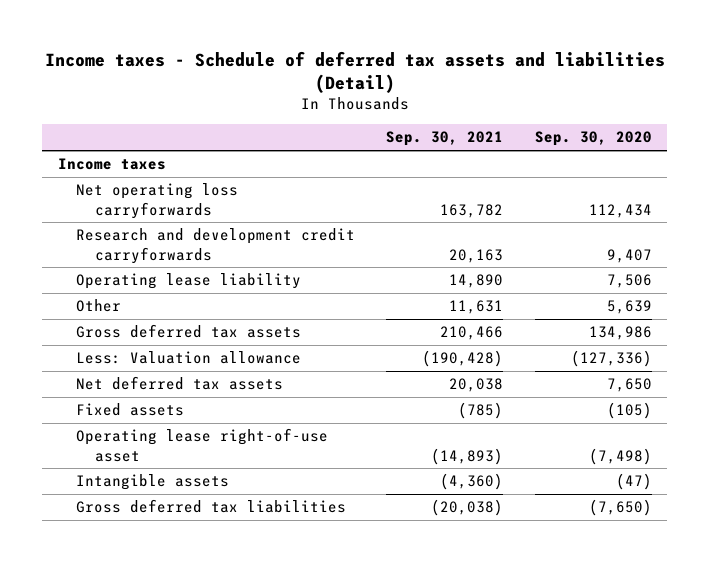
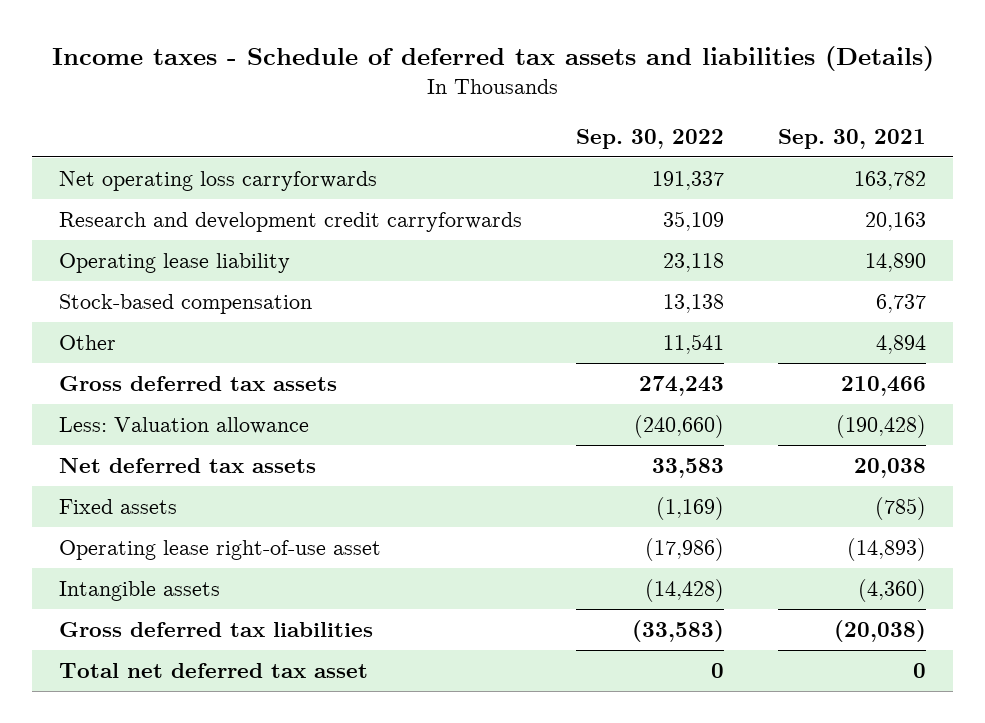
[44,50,665,93] Income taxes - Schedule of deferred tax assets and liabilities (Detail) -> [51,46,934,72] Income taxes - Schedule of deferred tax assets and liabilities (Details)
[534,131,652,147] Sep. 30, 2020 -> none
none -> [576,128,725,149] Sep. 30, 2022
[57,158,166,171] Income taxes -> none
none -> [58,293,312,314] Stock-based compensation
[449,300,504,315] 11,631 -> [876,334,927,354] 4,894
none -> [58,662,368,678] Total net deferred tax asset

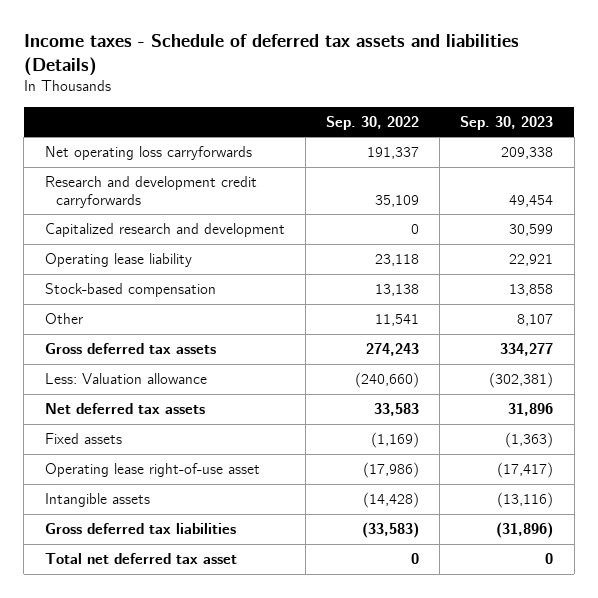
[778,128,927,149] Sep. 30, 2021 -> none
none -> [460,115,554,130] Sep. 30, 2023
none -> [44,223,285,238] Capitalized research and development

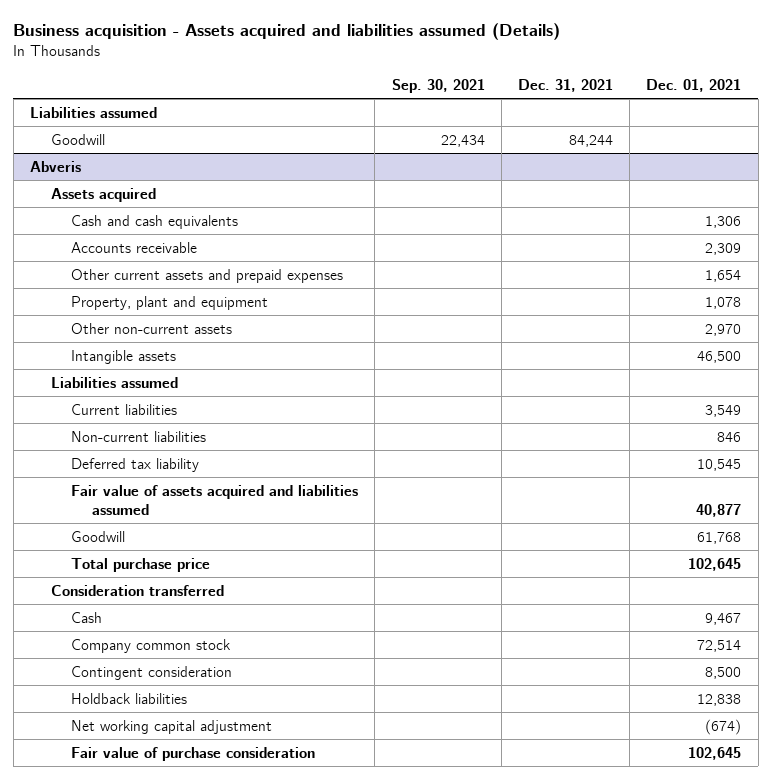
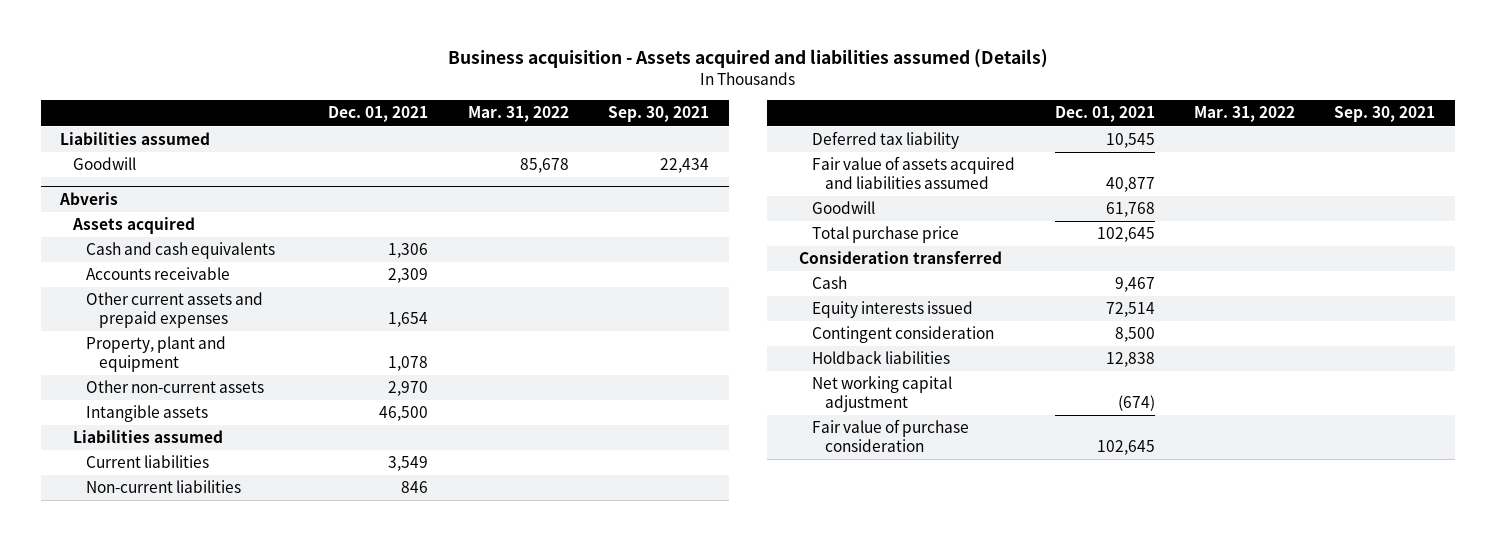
[517,78,613,92] Dec. 31, 2021 -> none
none -> [467,106,569,123] Mar. 31, 2022
[71,638,232,653] Company common stock -> [812,301,974,319] Equity interests issued

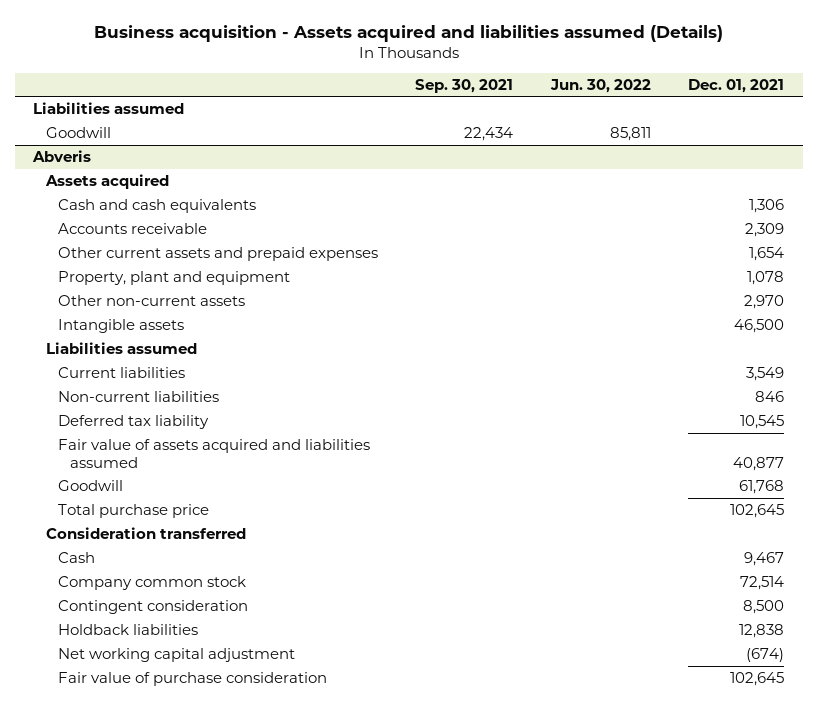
[467,106,569,123] Mar. 31, 2022 -> none
none -> [549,78,651,93] Jun. 30, 2022
[812,301,974,319] Equity interests issued -> [57,576,246,591] Company common stock

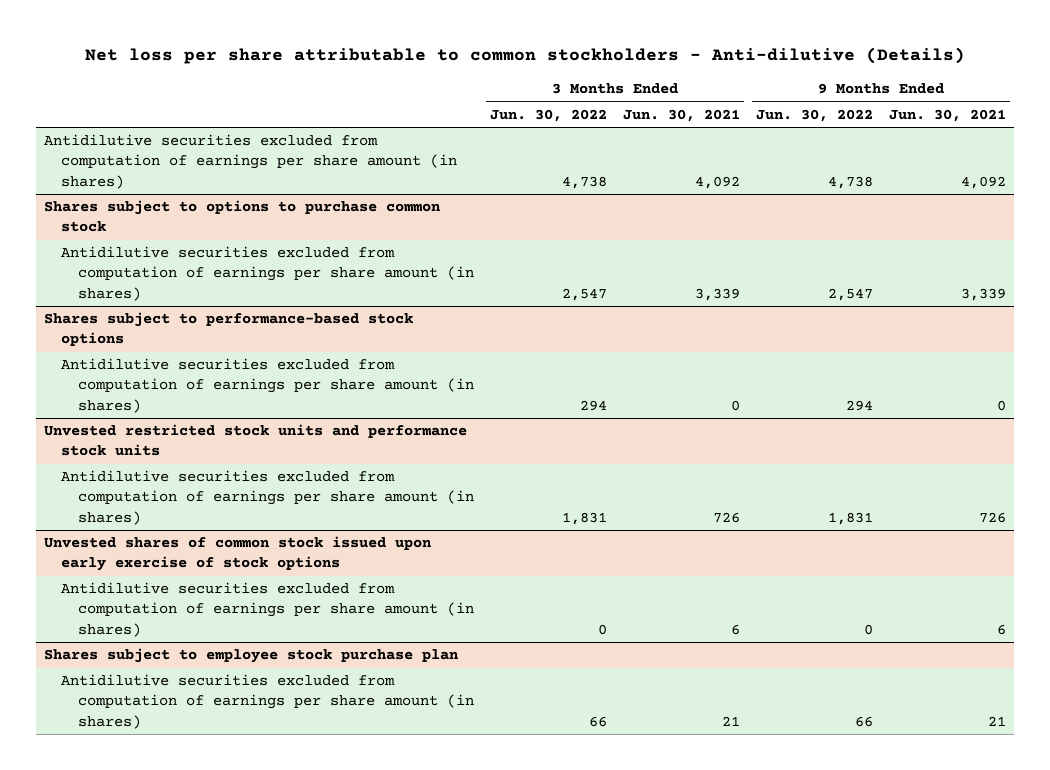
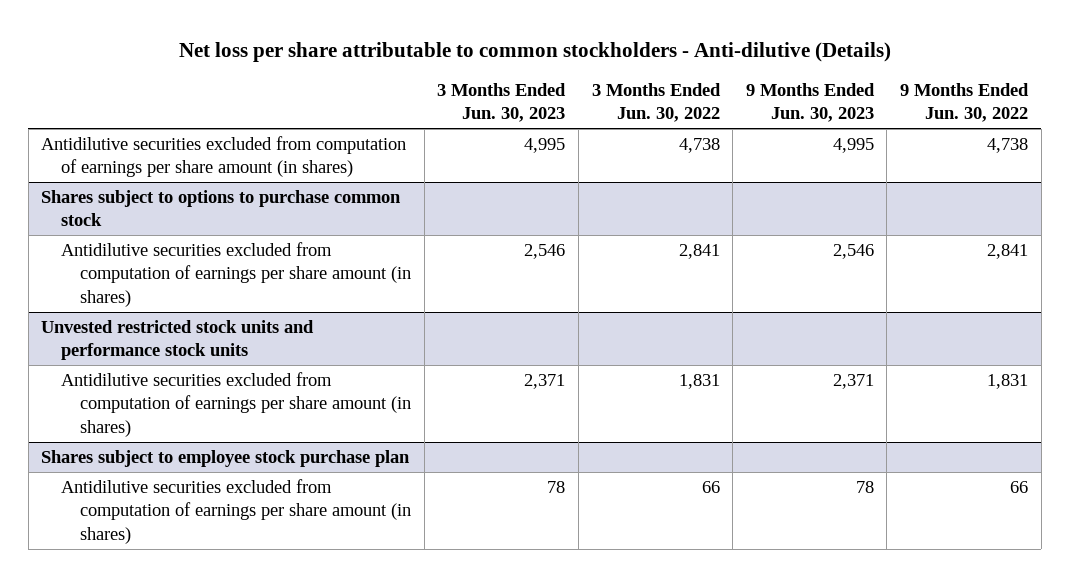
[623,108,741,122] Jun. 30, 2021 -> none
[889,108,1007,122] Jun. 30, 2021 -> none
none -> [437,82,567,123] 3 Months Ended Jun. 30, 2023
none -> [745,82,875,123] 9 Months Ended Jun. 30, 2023
[44,312,414,347] Shares subject to performance-based stock options -> none
[61,358,474,413] Antidilutive securities excluded from computation of earnings per share amount (in shares) -> none
[562,287,608,301] 2,547 -> [678,243,720,259] 2,841
[828,287,874,301] 2,547 -> [986,243,1028,259] 2,841
[44,536,433,572] Unvested shares of common stock issued upon early exercise of stock options -> none
[61,582,474,637] Antidilutive securities excluded from computation of earnings per share amount (in shares) -> none

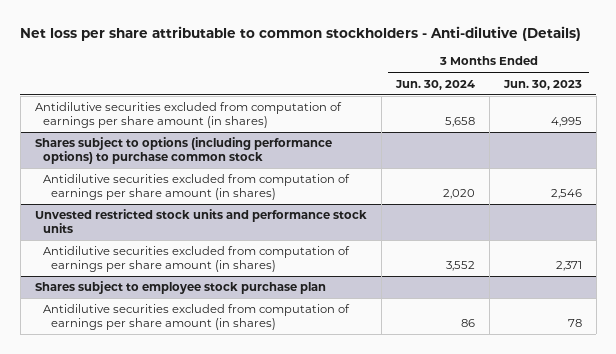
[591,82,721,123] 3 Months Ended Jun. 30, 2022 -> none
[745,82,875,123] 9 Months Ended Jun. 30, 2023 -> none
[899,82,1029,123] 9 Months Ended Jun. 30, 2022 -> none
none -> [394,79,475,90] Jun. 30, 2024
[41,189,402,227] Shares subject to options to purchase common stock -> [34,137,332,164] Shares subject to options (including performance options) to purchase common stock

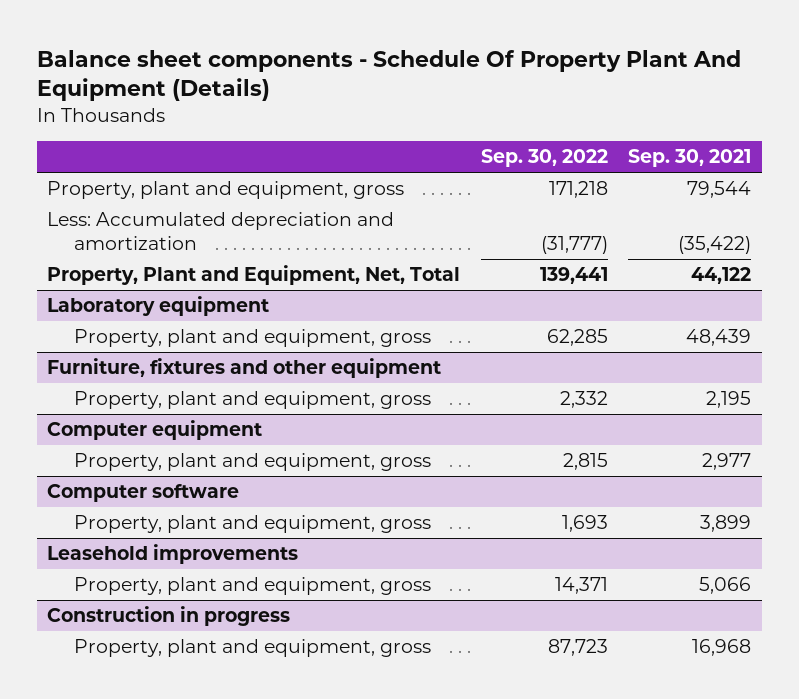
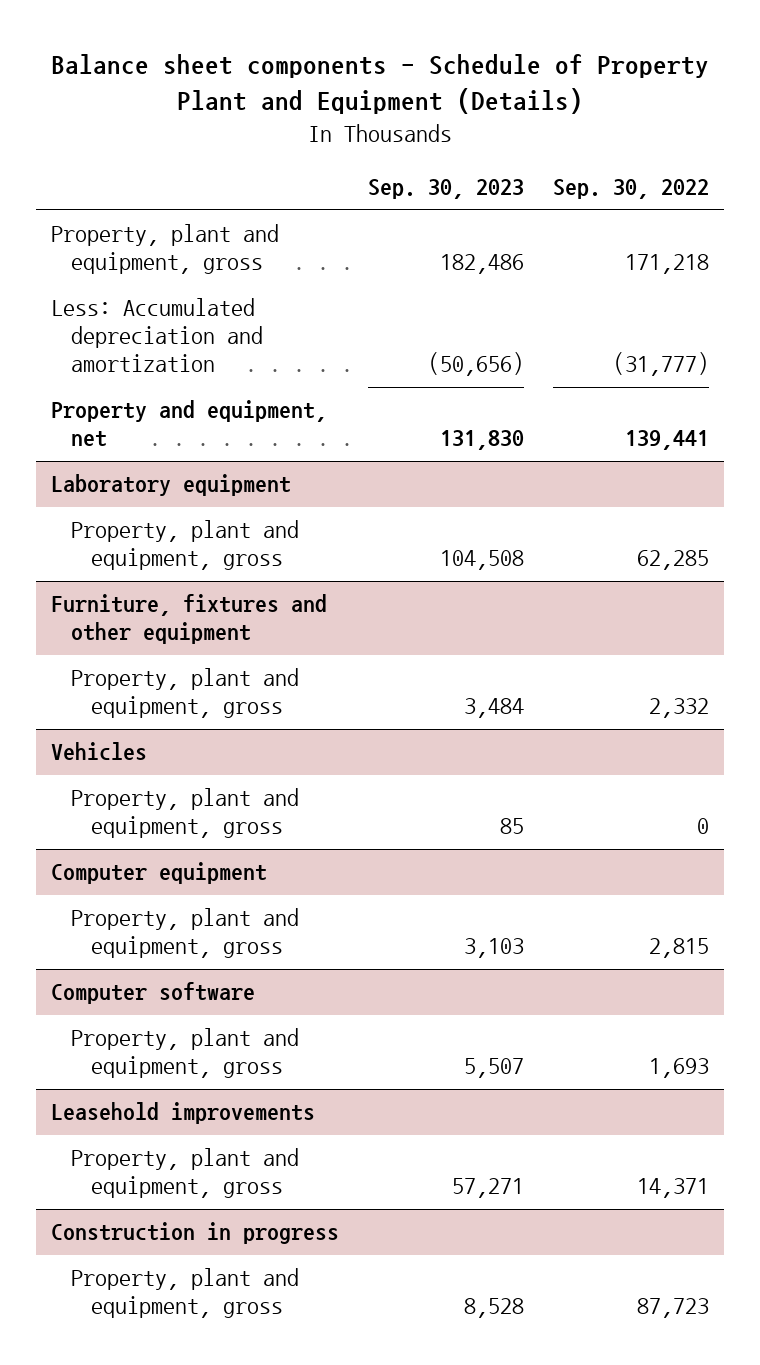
[37,49,742,102] Balance sheet components - Schedule Of Property Plant And Equipment (Details) -> [50,53,709,114] Balance sheet components - Schedule of Property Plant and Equipment (Details)
[628,149,752,168] Sep. 30, 2021 -> none
none -> [367,179,524,200] Sep. 30, 2023
[47,265,461,286] Property, Plant and Equipment, Net, Total -> [50,400,327,448] Property and equipment, net
none -> [50,742,147,762] Vehicles
none -> [71,788,300,839] Property, plant and equipment, gross

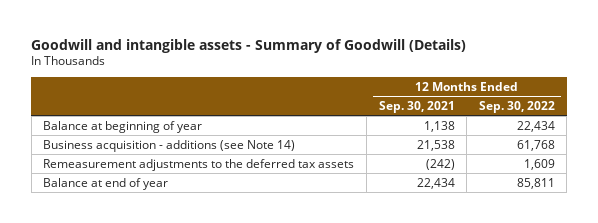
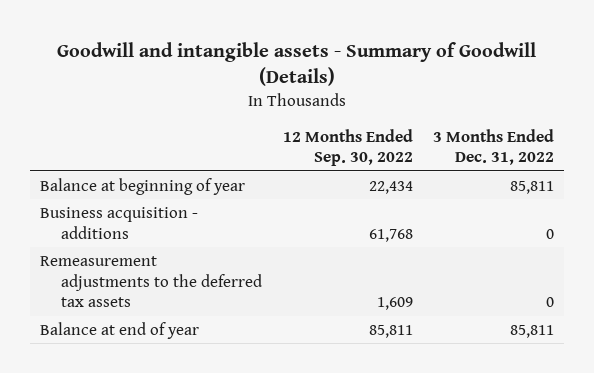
[378,100,455,113] Sep. 30, 2021 -> none
none -> [432,128,554,166] 3 Months Ended Dec. 31, 2022
[43,139,296,152] Business acquisition - additions (see Note 14) -> [40,206,199,239] Business acquisition - additions

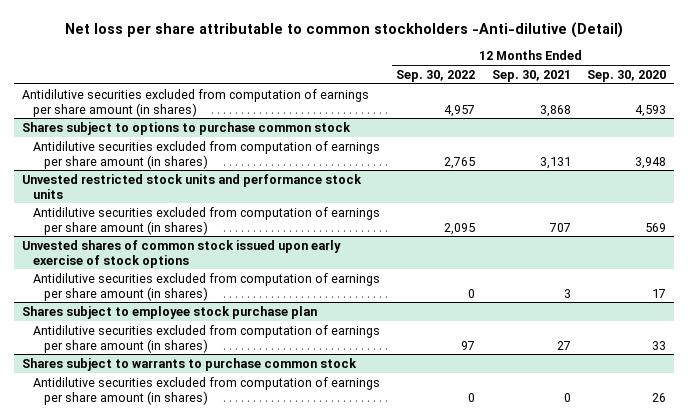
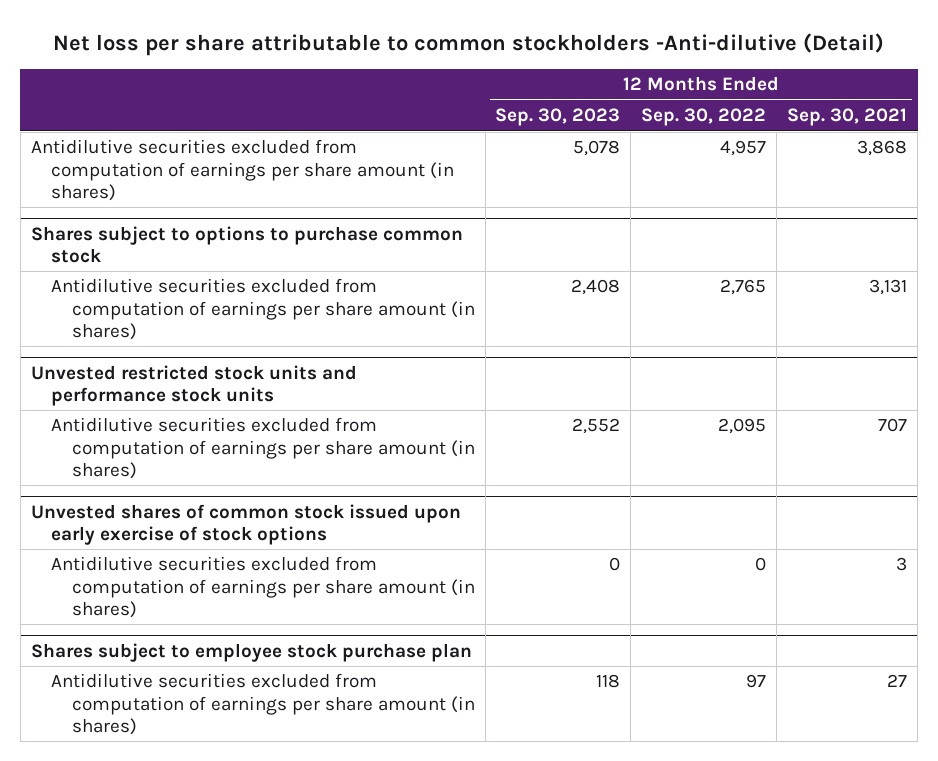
[586,70,666,83] Sep. 30, 2020 -> none
none -> [495,108,621,127] Sep. 30, 2023
[22,357,358,371] Shares subject to warrants to purchase common stock -> none
[33,376,381,405] Antidilutive securities excluded from computation of earnings per share amount (in shares) -> none

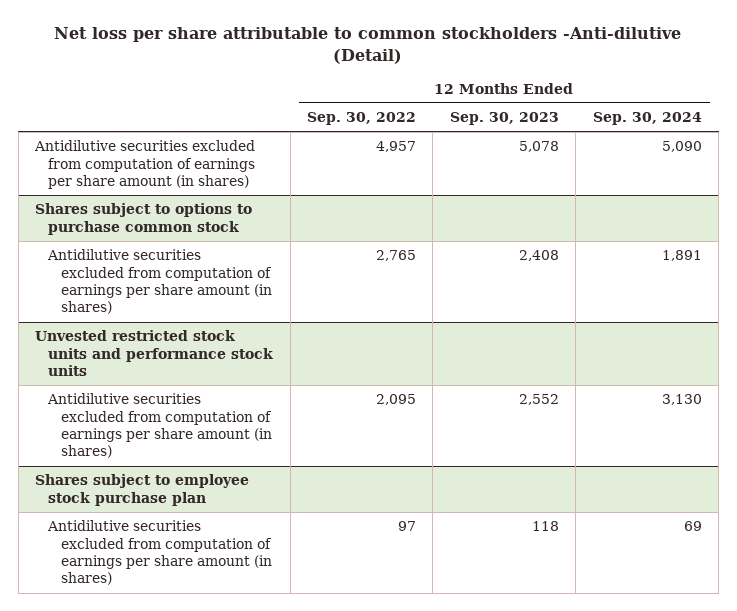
[787,108,908,127] Sep. 30, 2021 -> none
none -> [592,112,702,126] Sep. 30, 2024
[30,503,461,545] Unvested shares of common stock issued upon early exercise of stock options -> none
[51,556,475,618] Antidilutive securities excluded from computation of earnings per share amount (in shares) -> none

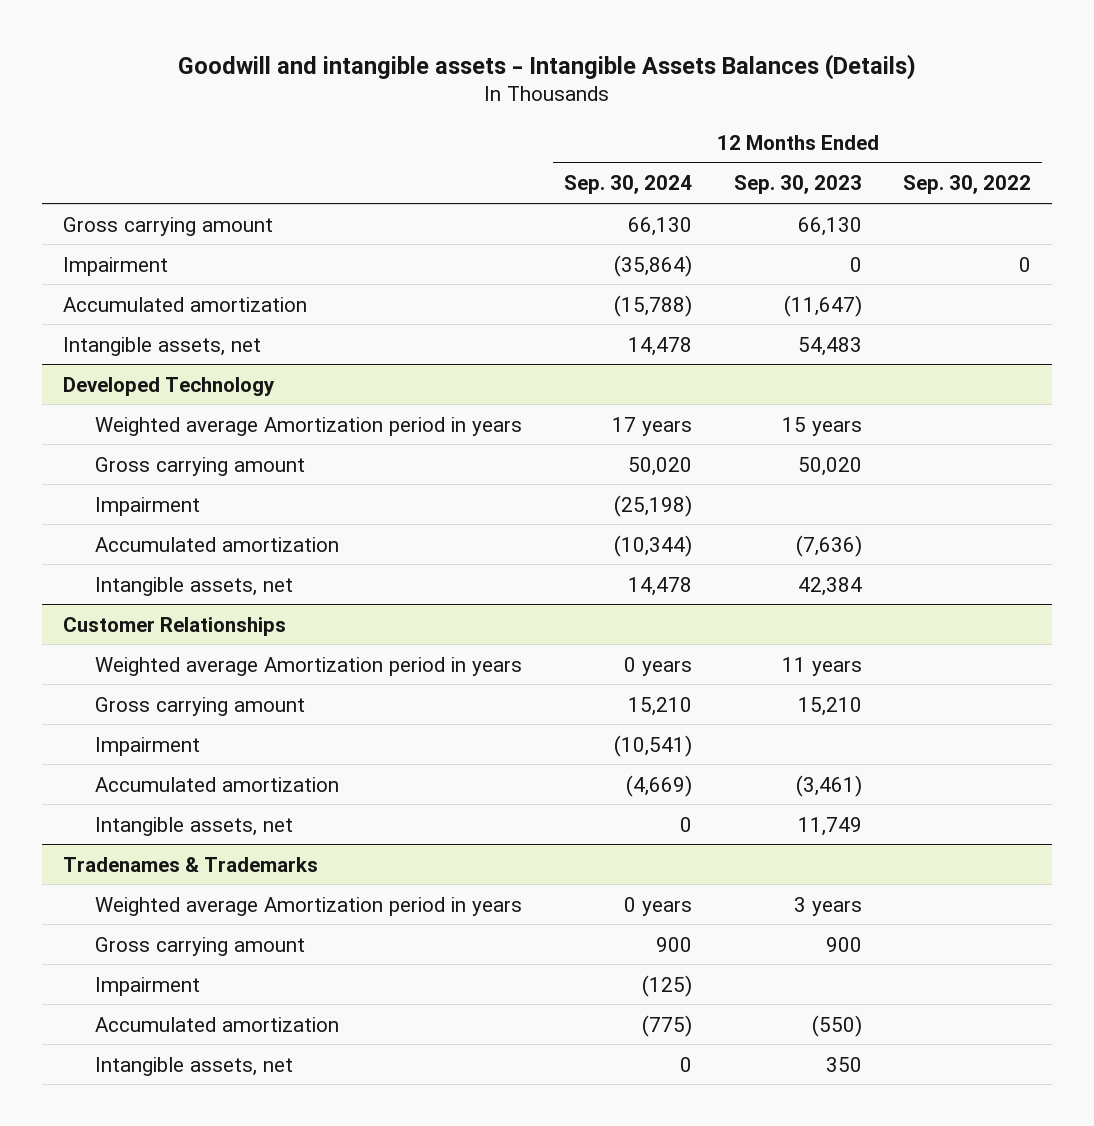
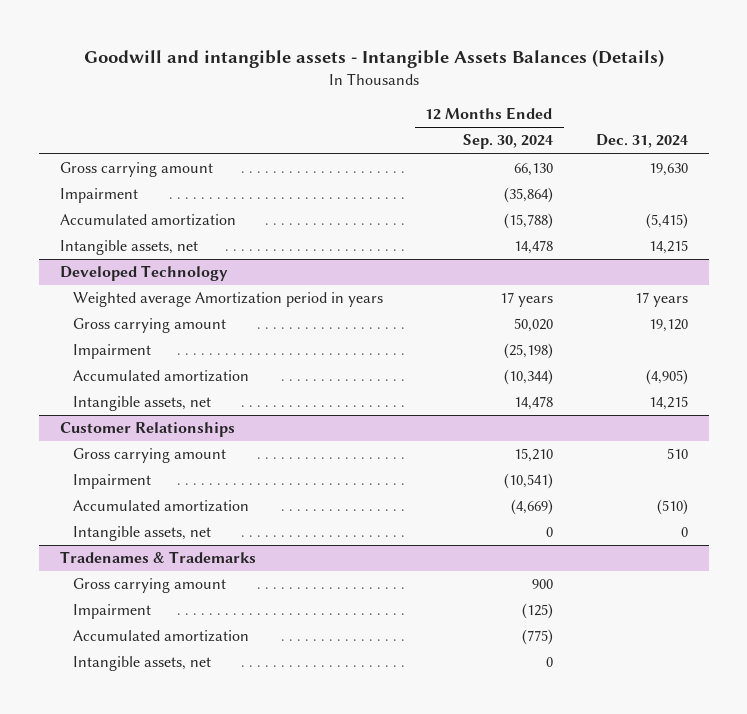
[733,175,862,195] Sep. 30, 2023 -> none
[903,175,1032,195] Sep. 30, 2022 -> none
none -> [595,134,688,149] Dec. 31, 2024
[94,656,522,676] Weighted average Amortization period in years -> none
[94,896,522,916] Weighted average Amortization period in years -> none

